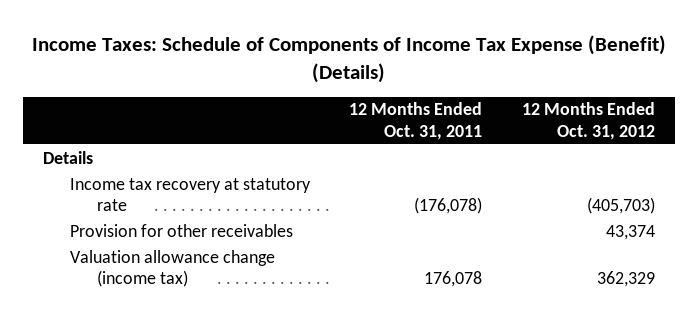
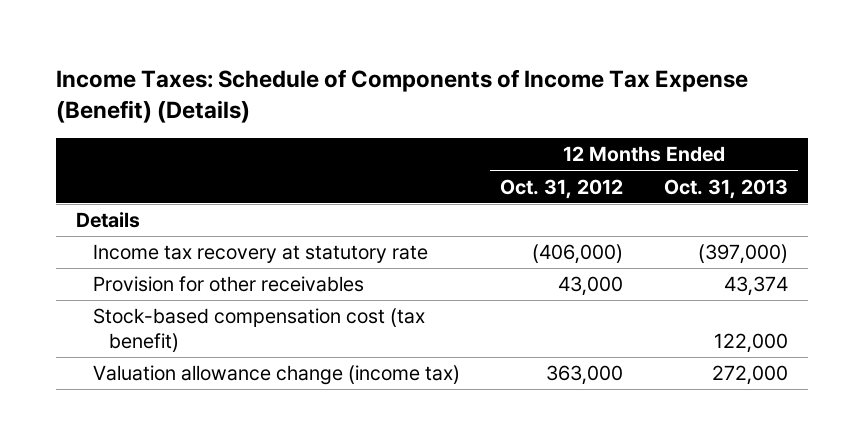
[349,102,483,140] 12 Months Ended Oct. 31, 2011 -> none
none -> [663,178,788,199] Oct. 31, 2013
[586,197,655,215] (405,703) -> [532,244,624,265] (406,000)
[605,224,655,240] 43,374 -> [558,276,624,297] 43,000
none -> [92,308,425,352] Stock-based compensation cost (tax benefit)
[596,271,655,288] 362,329 -> [546,365,624,386] 363,000

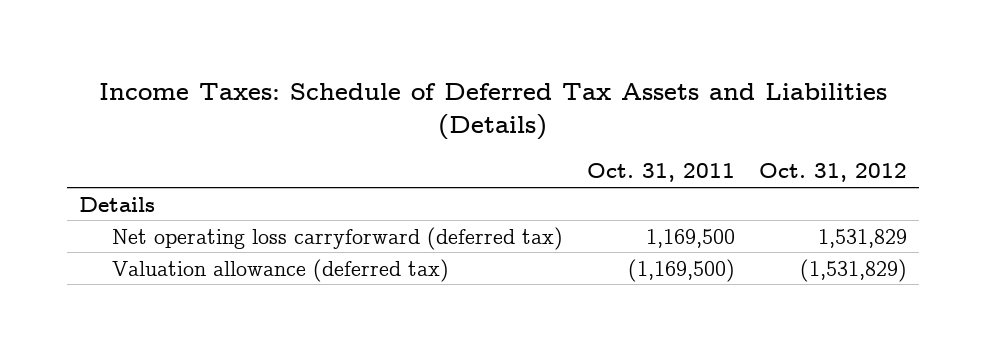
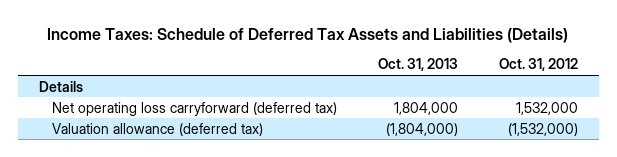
[587,163,736,183] Oct. 31, 2011 -> none
none -> [377,58,458,72] Oct. 31, 2013
[818,228,908,248] 1,531,829 -> [516,101,579,115] 1,532,000
[800,258,908,282] (1,531,829) -> [508,122,579,136] (1,532,000)

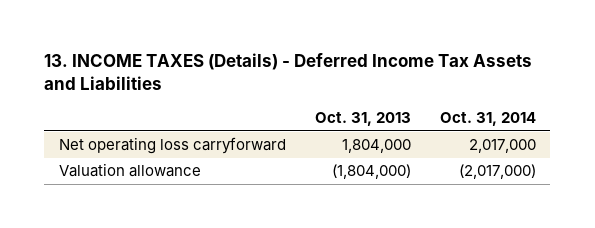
[47,27,569,43] Income Taxes: Schedule of Deferred Tax Assets and Liabilities (Details) -> [44,53,533,91] 13. INCOME TAXES (Details) - Deferred Income Tax Assets and Liabilities
[499,58,579,72] Oct. 31, 2012 -> none
none -> [439,112,536,127] Oct. 31, 2014
[38,80,83,92] Details -> none
[51,101,337,116] Net operating loss carryforward (deferred tax) -> [58,137,286,155] Net operating loss carryforward
[51,122,263,136] Valuation allowance (deferred tax) -> [58,163,201,178] Valuation allowance

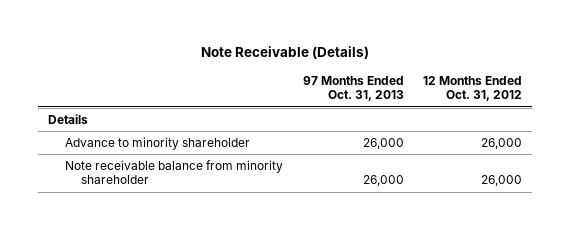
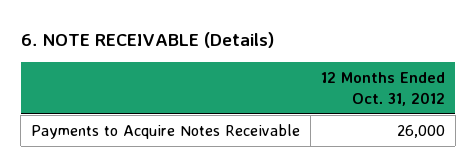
[201,45,370,59] Note Receivable (Details) -> [20,31,274,48] 6. NOTE RECEIVABLE (Details)
[302,75,404,102] 97 Months Ended Oct. 31, 2013 -> none
[48,114,89,125] Details -> none
[64,160,283,185] Note receivable balance from minority shareholder -> none
[64,137,250,151] Advance to minority shareholder -> [31,123,301,139] Payments to Acquire Notes Receivable

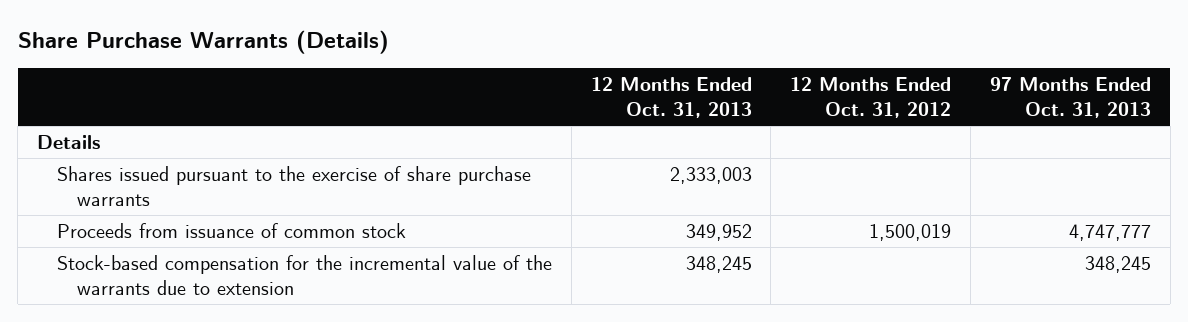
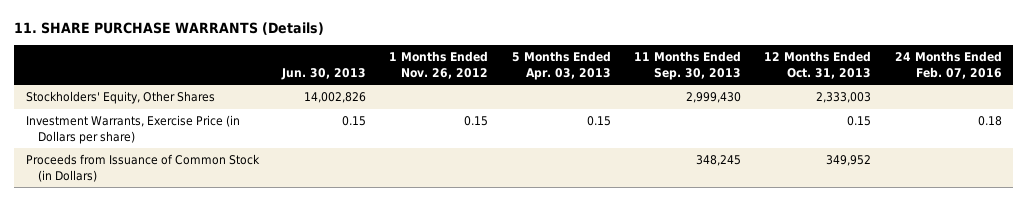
[17,30,389,55] Share Purchase Warrants (Details) -> [13,21,324,35] 11. SHARE PURCHASE WARRANTS (Details)
[790,76,952,118] 12 Months Ended Oct. 31, 2012 -> none
[990,76,1152,118] 97 Months Ended Oct. 31, 2013 -> none
none -> [280,67,366,80] Jun. 30, 2013
none -> [389,51,489,79] 1 Months Ended Nov. 26, 2012
none -> [511,51,611,80] 5 Months Ended Apr. 03, 2013
none -> [633,51,741,80] 11 Months Ended Sep. 30, 2013
none -> [894,51,1002,79] 24 Months Ended Feb. 07, 2016
[37,134,101,149] Details -> none
[56,254,552,296] Stock-based compensation for the incremental value of the warrants due to extension -> none
[56,165,531,207] Shares issued pursuant to the exercise of share purchase warrants -> [25,91,215,105] Stockholders' Equity, Other Shares
none -> [25,115,240,144] Investment Warrants, Exercise Price (in Dollars per share)
[56,222,406,238] Proceeds from issuance of common stock -> [25,154,260,182] Proceeds from Issuance of Common Stock (in Dollars)

